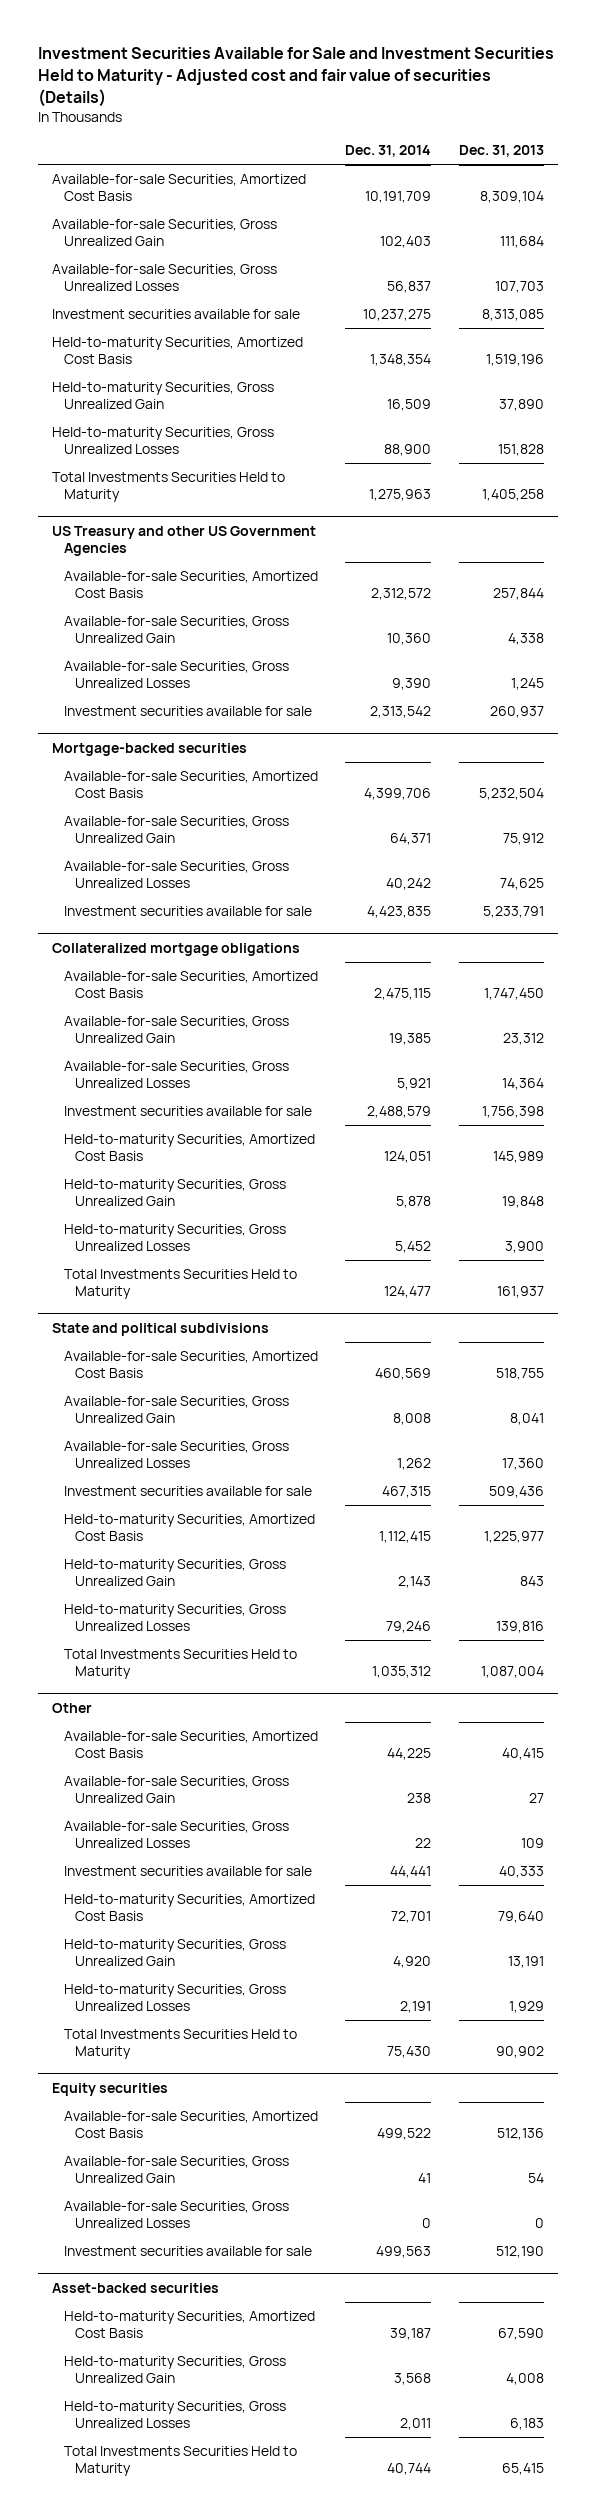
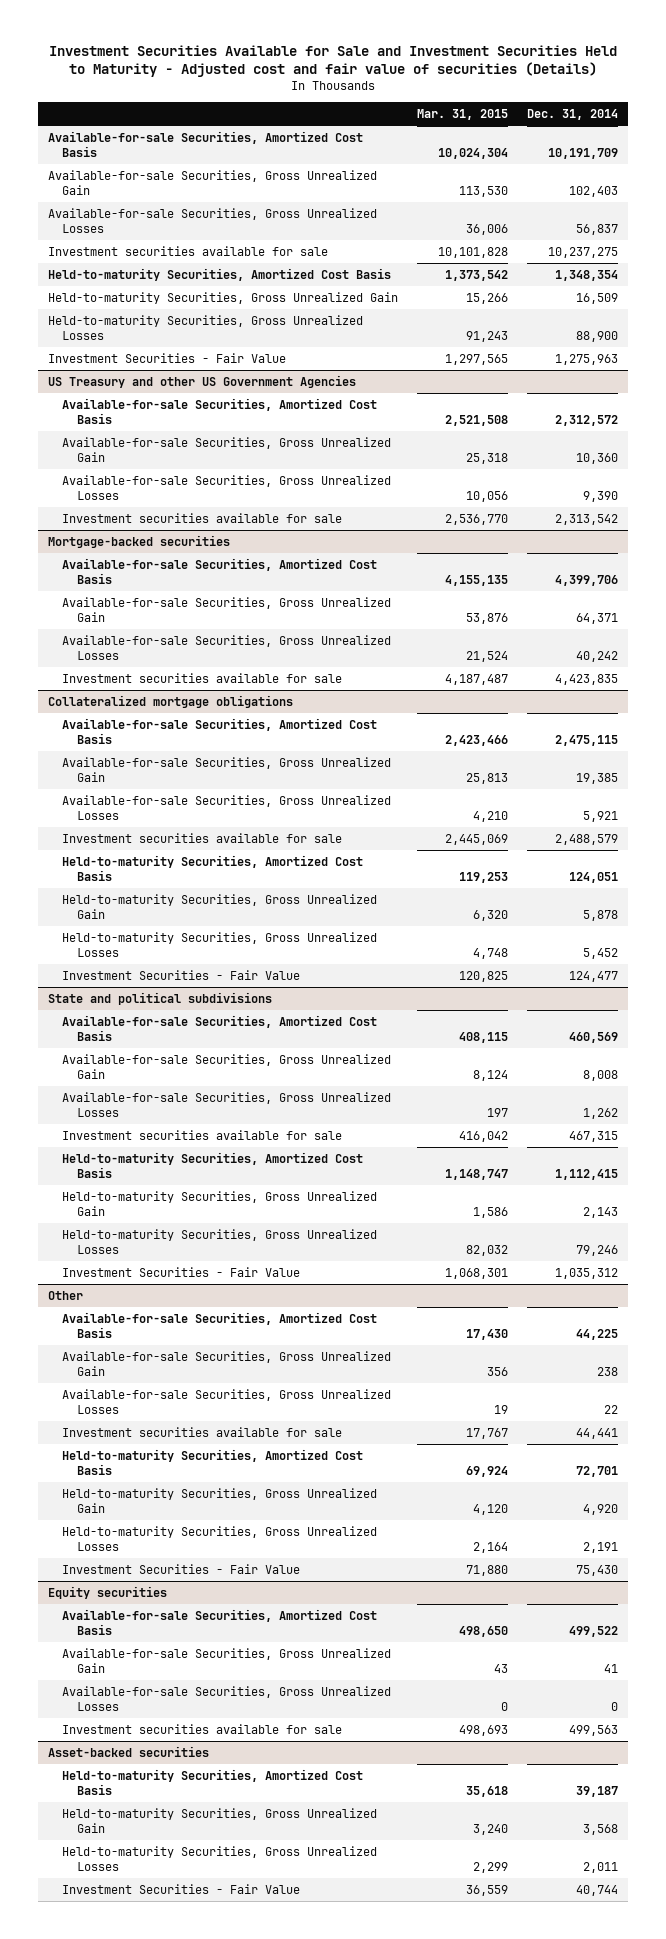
[459,145,545,158] Dec. 31, 2013 -> none
none -> [416,108,508,120] Mar. 31, 2015
[51,472,285,503] Total Investments Securities Held to Maturity -> [47,353,286,364] Investment Securities - Fair Value
[63,1269,297,1300] Total Investments Securities Held to Maturity -> [62,970,301,981] Investment Securities - Fair Value
[63,1649,297,1680] Total Investments Securities Held to Maturity -> [62,1267,301,1278] Investment Securities - Fair Value
[63,2029,297,2060] Total Investments Securities Held to Maturity -> [62,1564,301,1575] Investment Securities - Fair Value
[63,2446,297,2477] Total Investments Securities Held to Maturity -> [62,1884,301,1895] Investment Securities - Fair Value

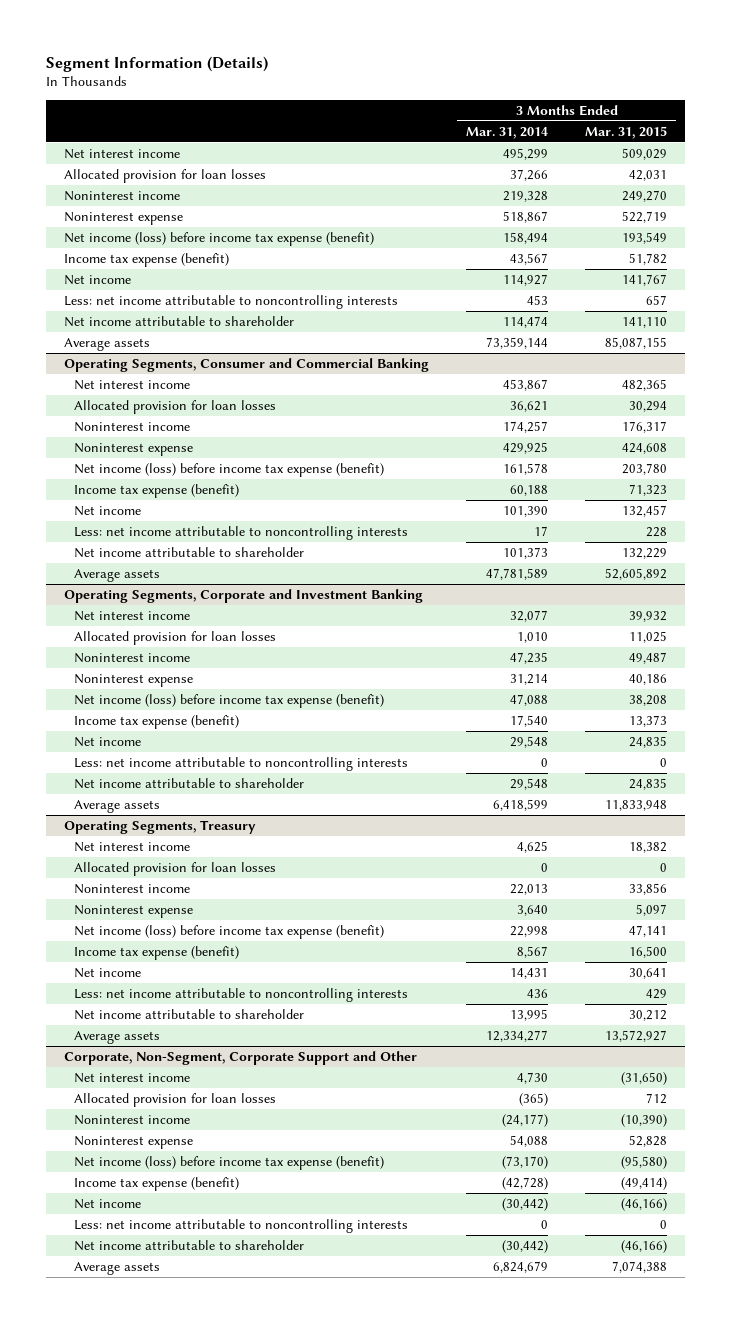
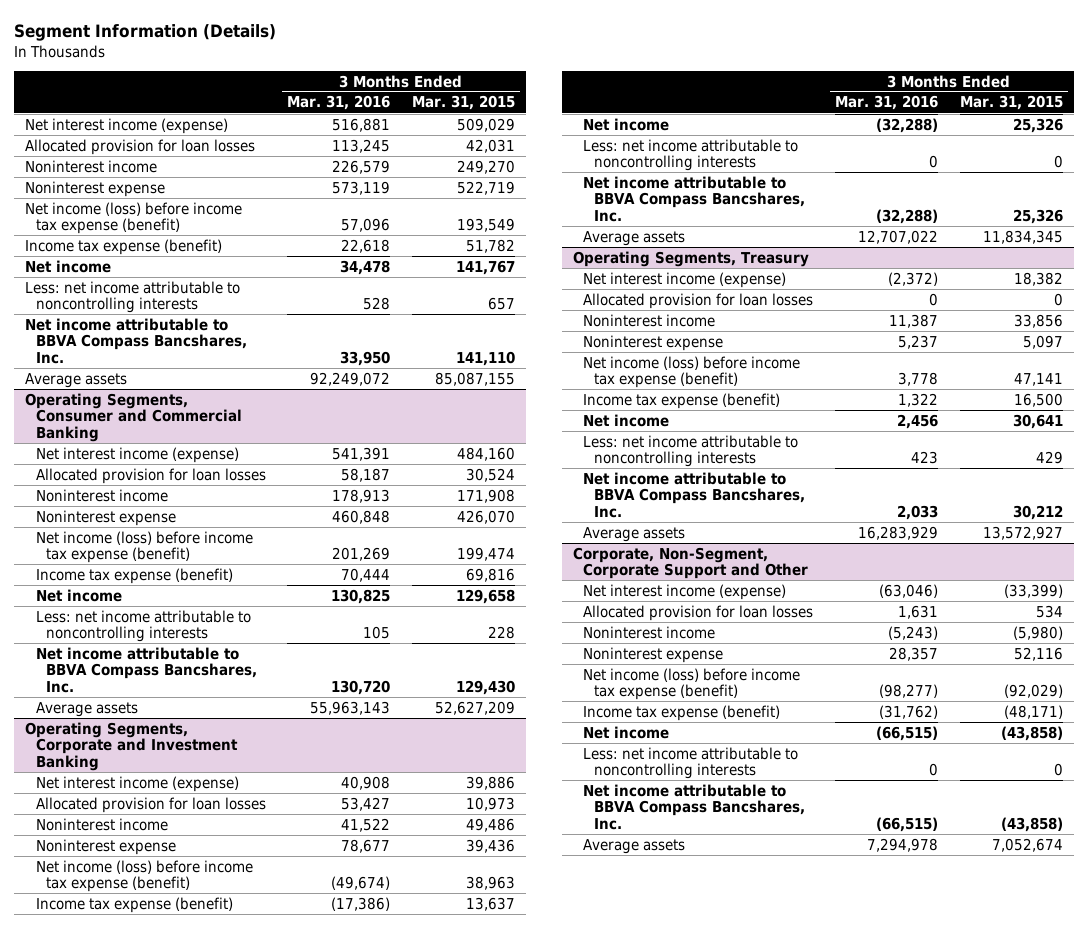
[466,126,549,139] Mar. 31, 2014 -> none
none -> [287,95,391,111] Mar. 31, 2016
[64,148,181,159] Net interest income -> [25,117,229,134] Net interest income (expense)
[64,315,295,327] Net income attributable to shareholder -> [25,317,247,365] Net income attributable to BBVA Compass Bancshares, Inc.
[74,379,191,390] Net interest income -> [35,446,239,463] Net interest income (expense)
[621,378,667,391] 482,365 -> [456,446,515,461] 484,160
[628,400,667,412] 30,294 -> [465,467,515,482] 30,524
[621,420,667,433] 176,317 -> [456,488,515,503] 171,908
[621,442,667,454] 424,608 -> [456,509,515,524] 426,070
[621,462,667,475] 203,780 -> [456,547,515,562] 199,474
[628,483,667,496] 71,323 -> [465,567,515,582] 69,816
[621,504,667,517] 132,457 -> [455,588,515,604] 129,658
[74,546,305,558] Net income attributable to shareholder -> [35,646,258,694] Net income attributable to BBVA Compass Bancshares, Inc.
[621,547,667,559] 132,229 -> [455,680,515,696] 129,430
[604,567,667,580] 52,605,892 -> [434,700,515,715] 52,627,209
[74,610,191,621] Net interest income -> [35,775,239,792] Net interest income (expense)
[628,610,667,622] 39,932 -> [465,775,515,790] 39,886
[628,630,667,643] 11,025 -> [465,796,515,811] 10,973
[628,651,667,664] 49,487 -> [465,817,515,832] 49,486
[628,673,667,685] 40,186 -> [465,838,515,853] 39,436
[628,694,667,706] 38,208 -> [465,876,515,891] 38,963
[628,714,667,727] 13,373 -> [465,896,515,911] 13,637
[628,735,667,748] 24,835 -> [1012,117,1063,133] 25,326
[74,777,305,789] Net income attributable to shareholder -> [583,175,805,223] Net income attributable to BBVA Compass Bancshares, Inc.
[628,777,667,790] 24,835 -> [1012,209,1063,225] 25,326
[604,799,667,811] 11,833,948 -> [982,229,1063,244] 11,834,345
[74,841,191,852] Net interest income -> [583,271,787,288] Net interest income (expense)
[74,1008,305,1020] Net income attributable to shareholder -> [583,471,805,519] Net income attributable to BBVA Compass Bancshares, Inc.
[74,1072,191,1083] Net interest income -> [583,583,787,600] Net interest income (expense)
[620,1071,667,1085] (31,650) -> [1003,583,1063,598] (33,399)
[645,1092,667,1104] 712 -> [1035,604,1063,618] 534
[620,1113,667,1127] (10,390) -> [1012,625,1063,640] (5,980)
[628,1134,667,1147] 52,828 -> [1013,646,1063,661] 52,116
[620,1155,667,1169] (95,580) -> [1003,684,1063,699] (92,029)
[620,1176,667,1190] (49,414) -> [1003,704,1063,719] (48,171)
[620,1197,667,1211] (46,166) -> [1000,725,1063,741] (43,858)
[74,1239,305,1251] Net income attributable to shareholder -> [583,783,805,831] Net income attributable to BBVA Compass Bancshares, Inc.
[620,1239,667,1253] (46,166) -> [1000,817,1063,833] (43,858)
[611,1260,667,1273] 7,074,388 -> [991,837,1063,852] 7,052,674

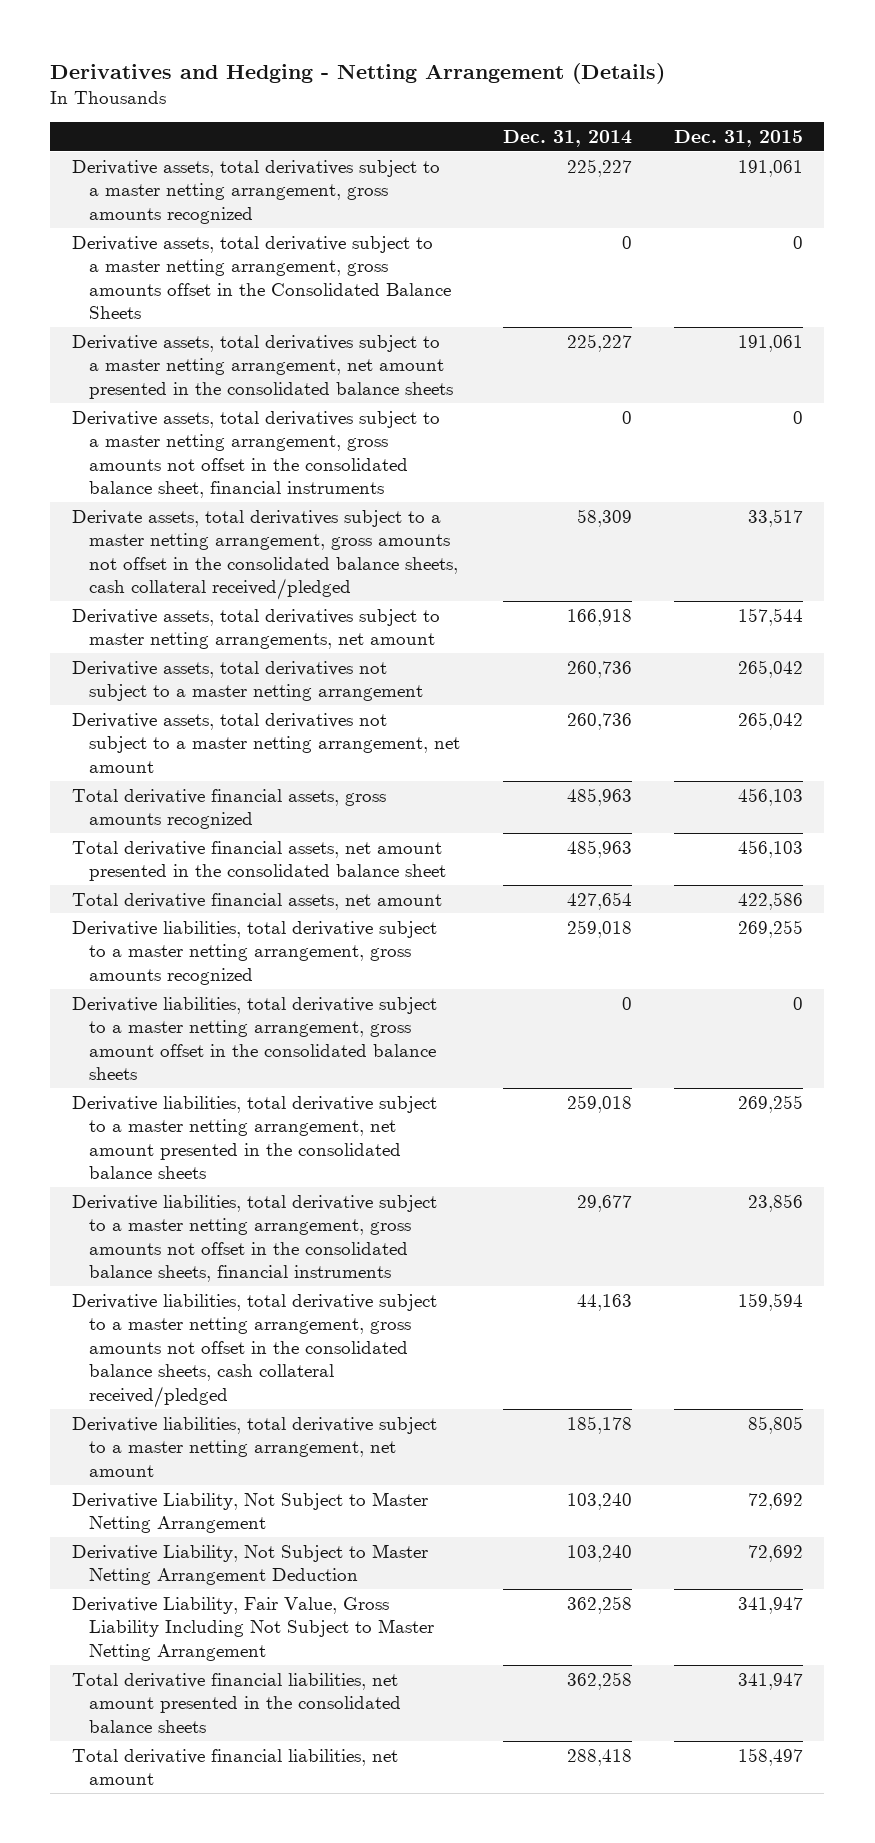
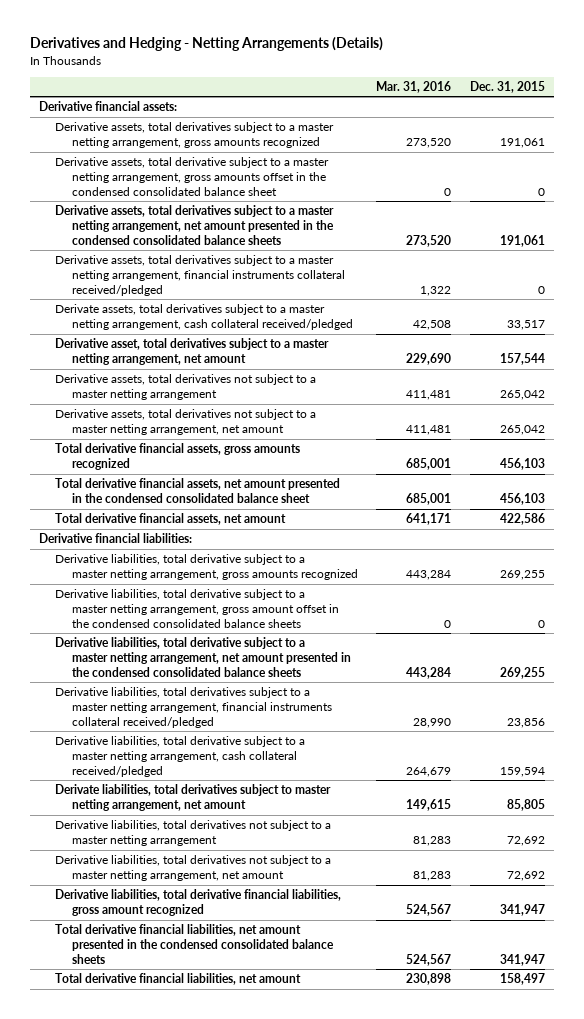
[50,62,666,84] Derivatives and Hedging - Netting Arrangement (Details) -> [29,37,383,52] Derivatives and Hedging - Netting Arrangements (Details)
[502,129,632,147] Dec. 31, 2014 -> none
none -> [376,80,452,93] Mar. 31, 2016
none -> [39,101,178,112] Derivative financial assets:
[71,235,452,320] Derivative assets, total derivative subject to a master netting arrangement, gross amounts offset in the Consolidated Balance Sheets -> [55,157,330,196] Derivative assets, total derivative subject to a master netting arrangement, gross amounts offset in the condensed consolidated balance sheet
[71,334,454,399] Derivative assets, total derivatives subject to a master netting arrangement, net amount presented in the consolidated balance sheets -> [55,205,335,245] Derivative assets, total derivatives subject to a master netting arrangement, net amount presented in the condensed consolidated balance sheets
[71,410,440,499] Derivative assets, total derivatives subject to a master netting arrangement, gross amounts not offset in the consolidated balance sheet, financial instruments -> [55,255,345,296] Derivative assets, total derivatives subject to a master netting arrangement, financial instruments collateral received/pledged
[71,509,459,601] Derivate assets, total derivatives subject to a master netting arrangement, gross amounts not offset in the consolidated balance sheets, cash collateral received/pledged -> [55,304,353,331] Derivate assets, total derivatives subject to a master netting arrangement, cash collateral received/pledged
[71,608,440,650] Derivative assets, total derivatives subject to master netting arrangements, net amount -> [55,338,330,366] Derivative asset, total derivatives subject to a master netting arrangement, net amount
[71,840,447,882] Total derivative financial assets, net amount presented in the consolidated balance sheet -> [55,478,341,504] Total derivative financial assets, net amount presented in the condensed consolidated balance sheet
none -> [39,533,193,544] Derivative financial liabilities:
[71,996,437,1081] Derivative liabilities, total derivative subject to a master netting arrangement, gross amount offset in the consolidated balance sheets -> [55,589,339,628] Derivative liabilities, total derivative subject to a master netting arrangement, gross amount offset in the condensed consolidated balance sheets
[71,1095,437,1180] Derivative liabilities, total derivative subject to a master netting arrangement, net amount presented in the consolidated balance sheets -> [55,637,351,677] Derivative liabilities, total derivative subject to a master netting arrangement, net amount presented in the condensed consolidated balance sheets
[71,1194,437,1283] Derivative liabilities, total derivative subject to a master netting arrangement, gross amounts not offset in the consolidated balance sheets, financial instruments -> [55,687,332,728] Derivative liabilities, total derivatives subject to a master netting arrangement, financial instruments collateral received/pledged
[71,1293,437,1408] Derivative liabilities, total derivative subject to a master netting arrangement, gross amounts not offset in the consolidated balance sheets, cash collateral received/pledged -> [55,736,306,777] Derivative liabilities, total derivative subject to a master netting arrangement, cash collateral received/pledged
[71,1416,437,1477] Derivative liabilities, total derivative subject to a master netting arrangement, net amount -> [55,784,332,812] Derivate liabilities, total derivatives subject to master netting arrangement, net amount
[71,1491,428,1534] Derivative Liability, Not Subject to Master Netting Arrangement -> [55,820,332,847] Derivative liabilities, total derivatives not subject to a master netting arrangement
[71,1543,428,1586] Derivative Liability, Not Subject to Master Netting Arrangement Deduction -> [55,855,332,882] Derivative liabilities, total derivatives not subject to a master netting arrangement, net amount
[71,1596,435,1661] Derivative Liability, Fair Value, Gross Liability Including Not Subject to Master Netting Arrangement -> [55,889,342,917] Derivative liabilities, total derivative financial liabilities, gross amount recognized
[71,1672,402,1733] Total derivative financial liabilities, net amount presented in the consolidated balance sheets -> [55,924,334,964] Total derivative financial liabilities, net amount presented in the condensed consolidated balance sheets

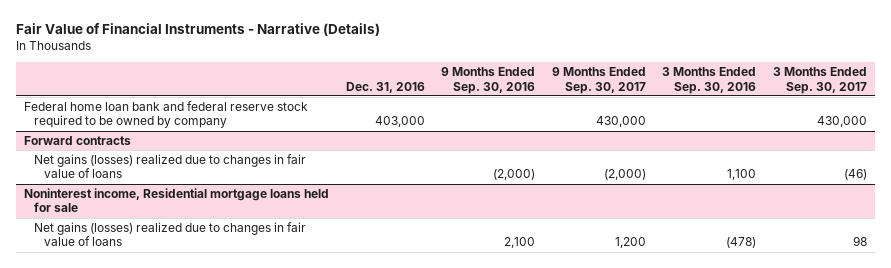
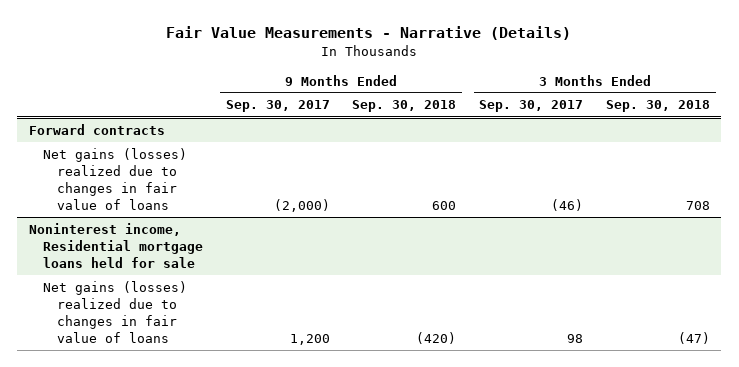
[15,23,380,37] Fair Value of Financial Instruments - Narrative (Details) -> [166,25,572,40] Fair Value Measurements - Narrative (Details)
[345,81,425,93] Dec. 31, 2016 -> none
[441,66,536,94] 9 Months Ended Sep. 30, 2016 -> none
[662,66,757,94] 3 Months Ended Sep. 30, 2016 -> none
none -> [352,100,457,113] Sep. 30, 2018
none -> [605,100,710,113] Sep. 30, 2018
[24,100,309,129] Federal home loan bank and federal reserve stock required to be owned by company -> none

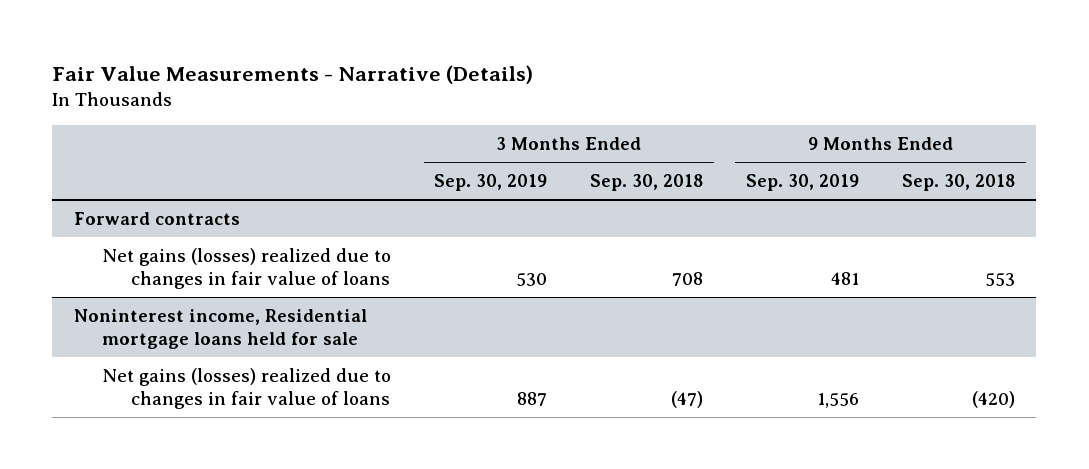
[225,100,330,113] Sep. 30, 2017 -> none
[479,100,584,113] Sep. 30, 2017 -> none
none -> [434,174,548,192] Sep. 30, 2019
none -> [746,174,860,192] Sep. 30, 2019
[432,201,457,211] 600 -> [985,272,1016,286] 553

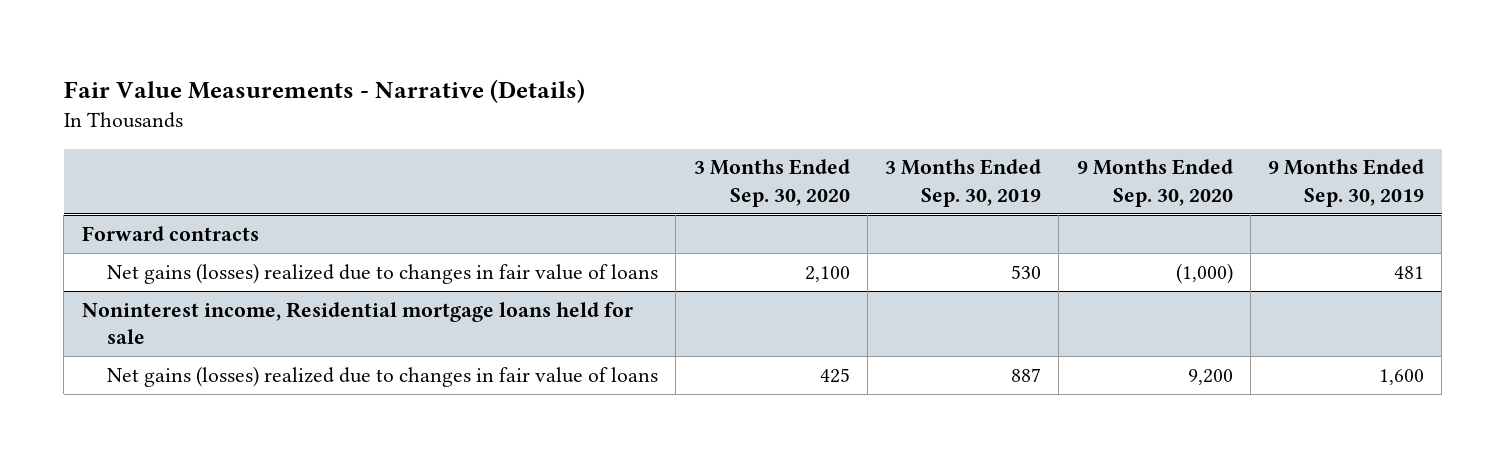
[590,174,704,192] Sep. 30, 2018 -> none
[902,174,1016,192] Sep. 30, 2018 -> none
none -> [693,159,850,207] 3 Months Ended Sep. 30, 2020
none -> [1076,159,1233,207] 9 Months Ended Sep. 30, 2020
[817,392,860,408] 1,556 -> [1379,368,1425,385] 1,600

